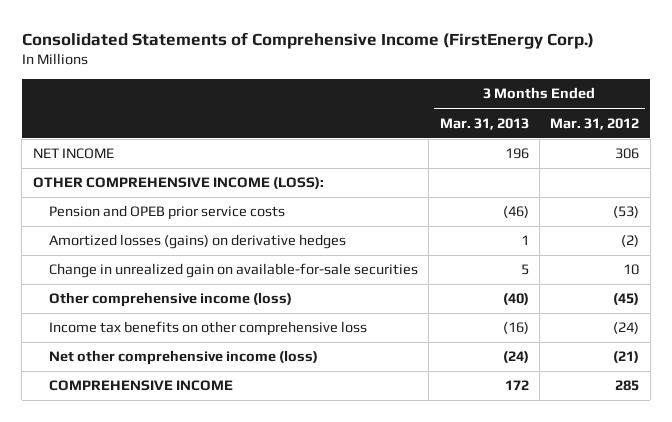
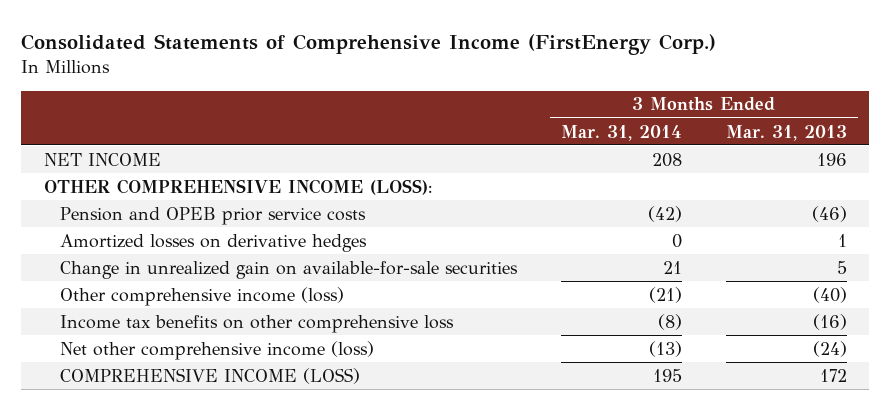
[550,117,640,130] Mar. 31, 2012 -> none
none -> [560,124,682,141] Mar. 31, 2014
[49,234,347,250] Amortized losses (gains) on derivative hedges -> [59,233,367,252] Amortized losses on derivative hedges
[49,380,234,392] COMPREHENSIVE INCOME -> [59,367,360,384] COMPREHENSIVE INCOME (LOSS)

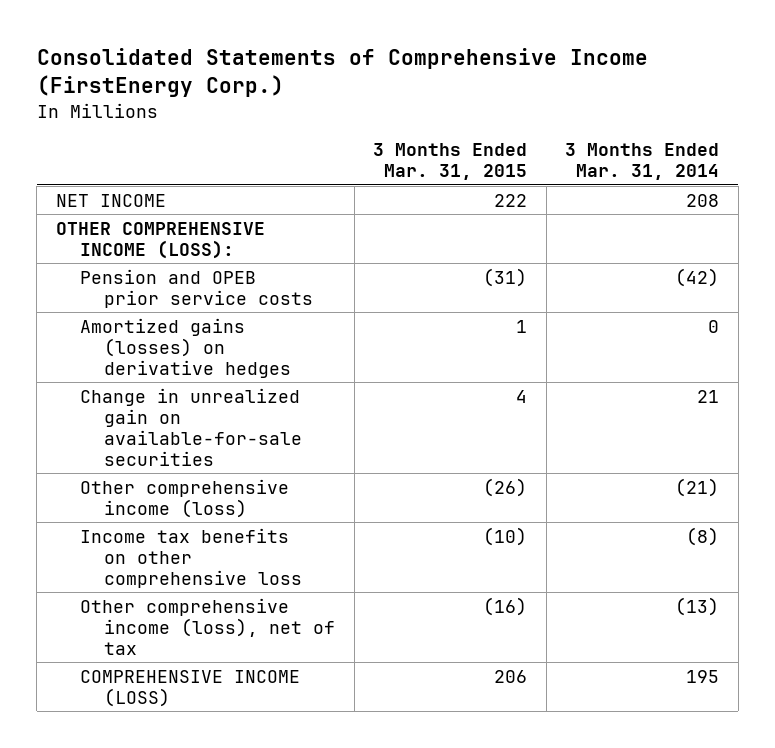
[725,124,847,141] Mar. 31, 2013 -> none
none -> [373,143,528,181] 3 Months Ended Mar. 31, 2015
[59,233,367,252] Amortized losses on derivative hedges -> [80,317,292,378] Amortized gains (losses) on derivative hedges
[59,340,374,360] Net other comprehensive income (loss) -> [80,597,336,655] Other comprehensive income (loss), net of tax

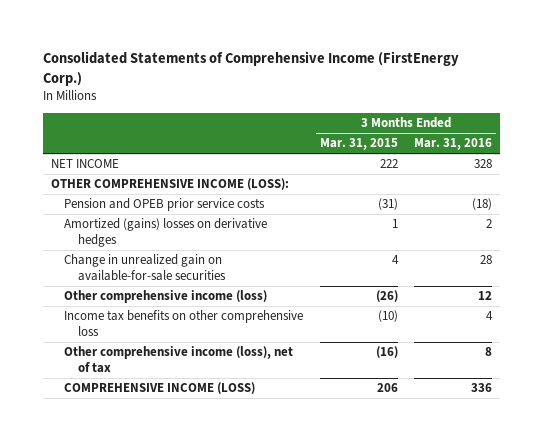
[565,143,720,181] 3 Months Ended Mar. 31, 2014 -> none
none -> [414,138,493,151] Mar. 31, 2016
[80,317,292,378] Amortized gains (losses) on derivative hedges -> [64,218,268,247] Amortized (gains) losses on derivative hedges

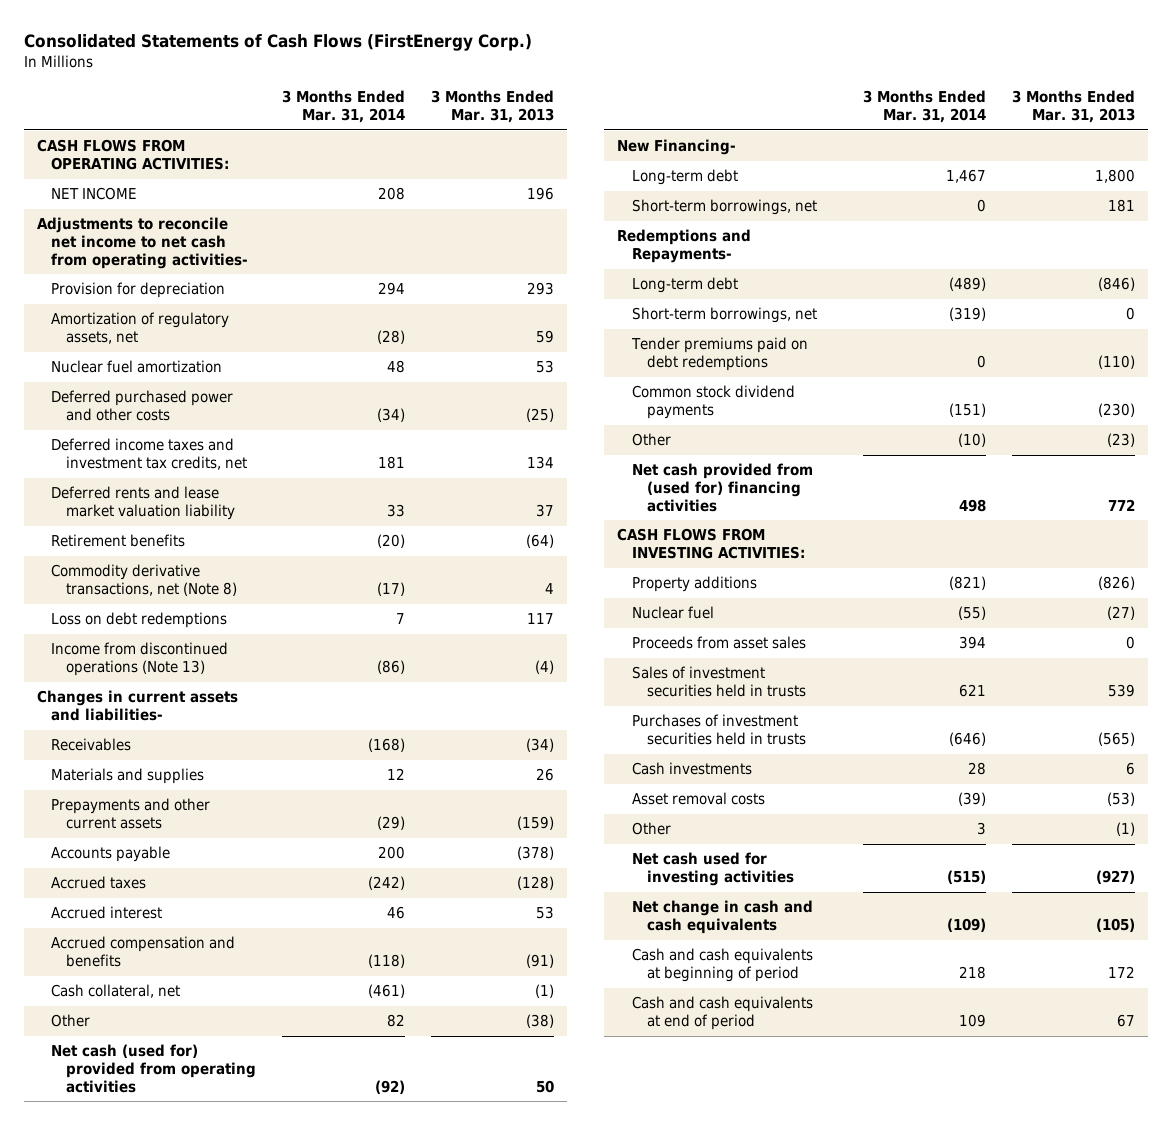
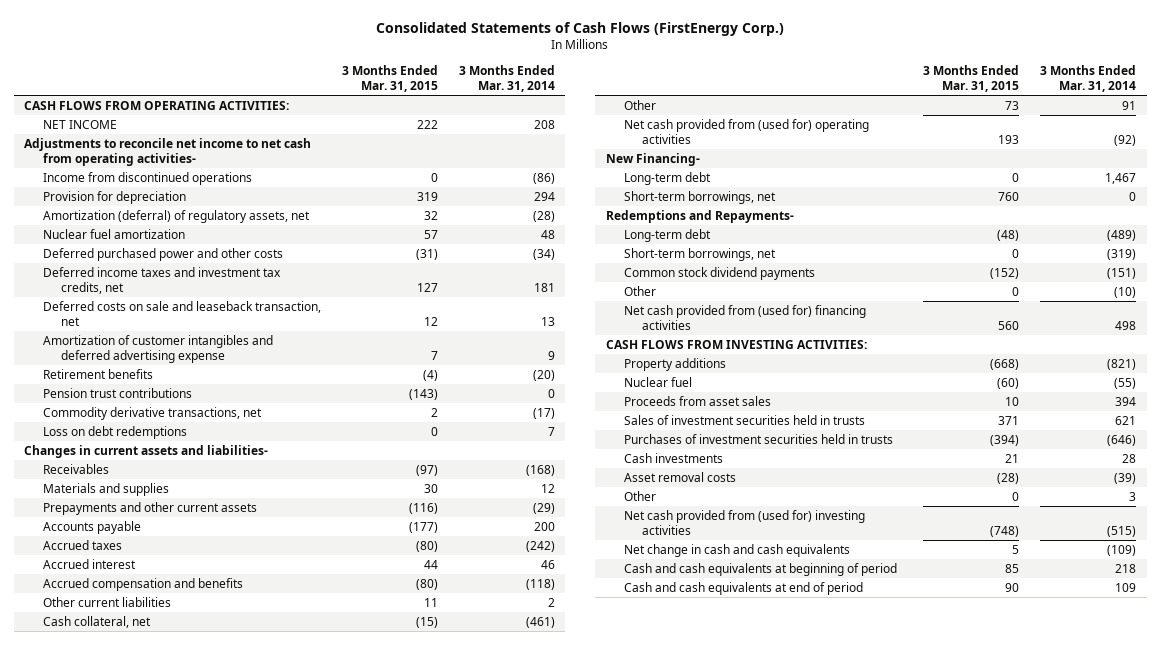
[431,90,555,124] 3 Months Ended Mar. 31, 2013 -> none
none -> [341,65,438,93] 3 Months Ended Mar. 31, 2015
none -> [42,171,252,185] Income from discontinued operations
[51,312,230,345] Amortization of regulatory assets, net -> [42,209,310,223] Amortization (deferral) of regulatory assets, net
[51,486,236,521] Deferred rents and lease market valuation liability -> none
none -> [42,300,321,327] Deferred costs on sale and leaseback transaction, net
none -> [42,334,273,364] Amortization of customer intangibles and deferred advertising expense
none -> [42,387,192,398] Pension trust contributions
[51,564,238,597] Commodity derivative transactions, net (Note 8) -> [42,406,262,420] Commodity derivative transactions, net
[51,642,229,677] Income from discontinued operations (Note 13) -> none
none -> [42,596,171,607] Other current liabilities
[387,1014,406,1028] 82 -> [1122,100,1137,110] 91
[51,1044,257,1094] Net cash (used for) provided from operating activities -> [624,118,870,145] Net cash provided from (used for) operating activities
[631,337,809,372] Tender premiums paid on debt redemptions -> none
[632,852,795,887] Net cash used for investing activities -> [624,509,866,536] Net cash provided from (used for) investing activities

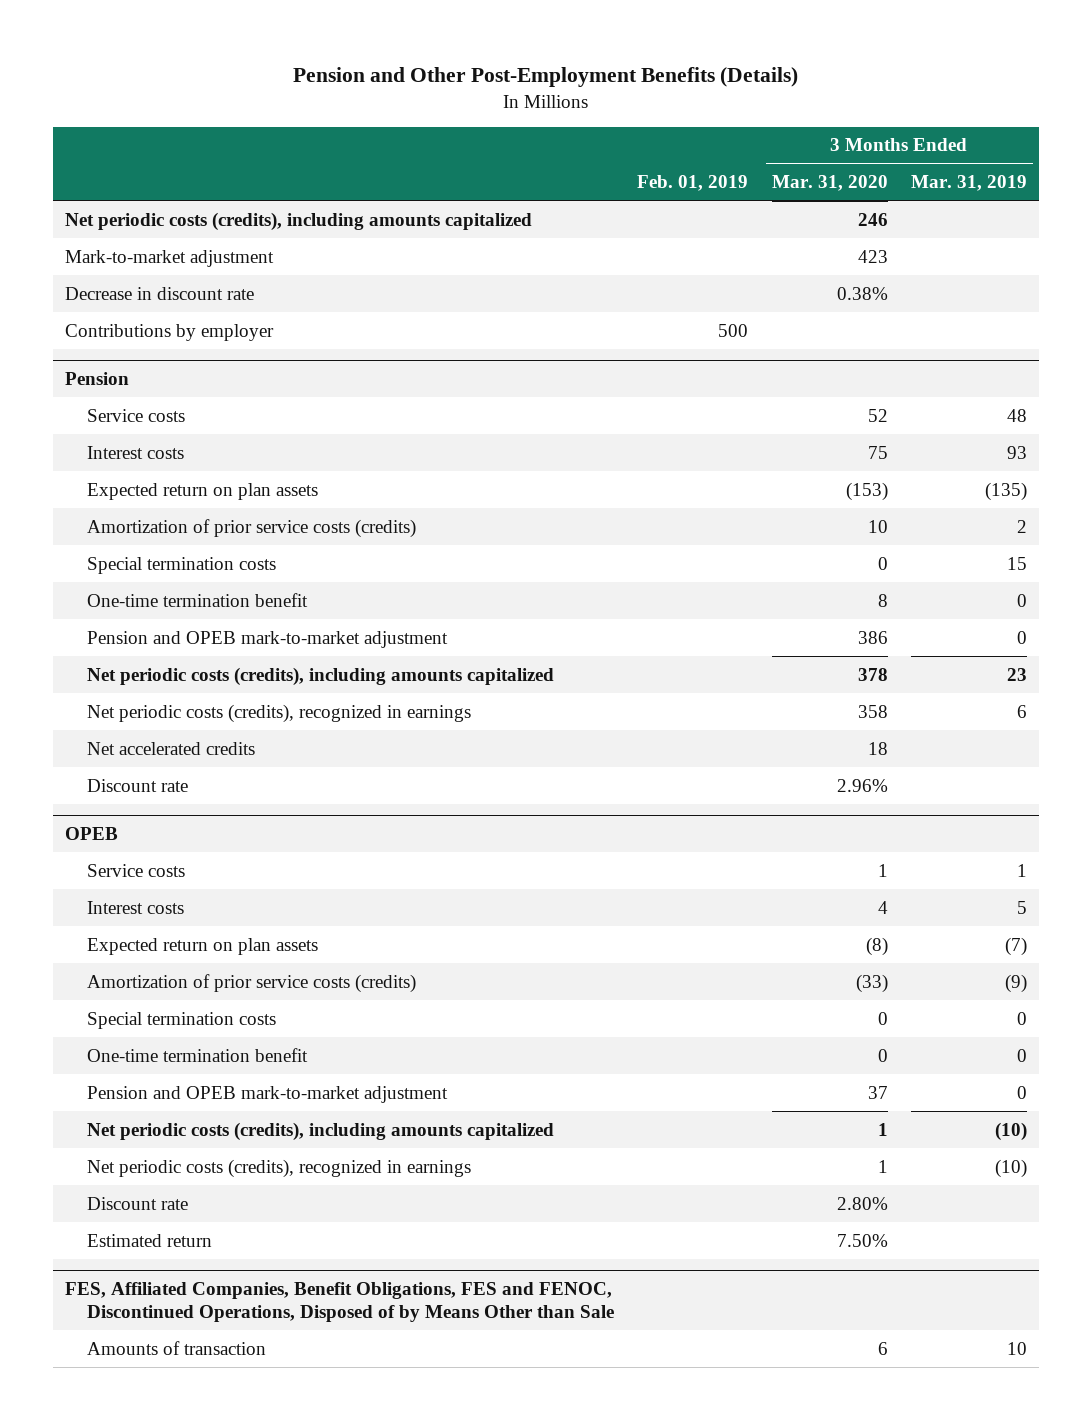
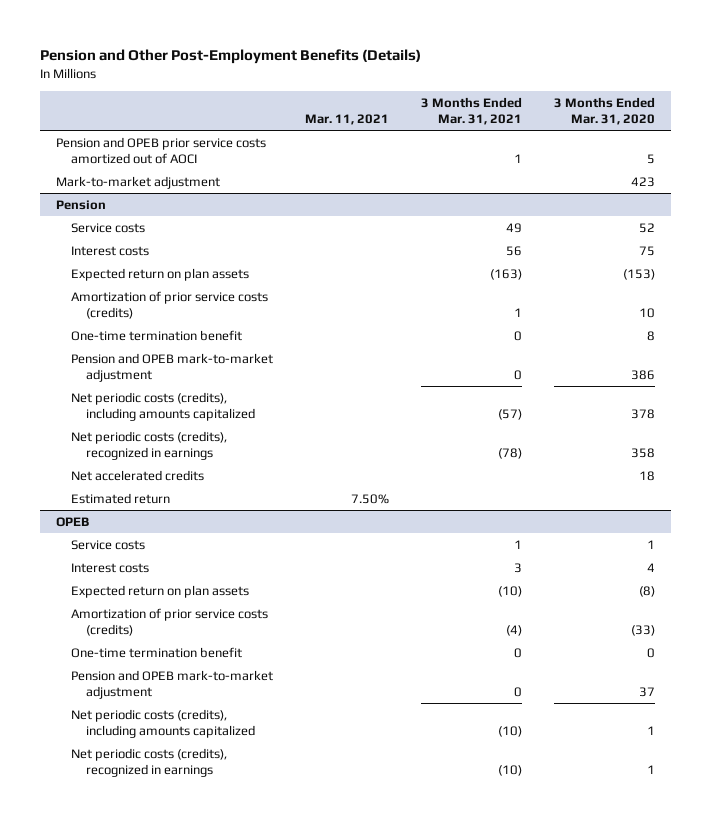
[637,174,749,191] Feb. 01, 2019 -> none
[911,174,1028,191] Mar. 31, 2019 -> none
none -> [304,114,389,126] Mar. 11, 2021
none -> [420,96,522,126] 3 Months Ended Mar. 31, 2021
[64,211,532,231] Net periodic costs (credits), including amounts capitalized -> none
none -> [55,136,266,165] Pension and OPEB prior service costs amortized out of AOCI
[64,286,254,300] Decrease in discount rate -> none
[64,323,274,341] Contributions by employer -> none
[86,556,276,574] Special termination costs -> none
[86,778,188,792] Discount rate -> none
none -> [70,492,170,504] Estimated return
[86,1011,276,1029] Special termination costs -> none
[86,1196,188,1210] Discount rate -> none
[86,1233,212,1247] Estimated return -> none
[64,1281,614,1322] FES, Affiliated Companies, Benefit Obligations, FES and FENOC, Discontinued Operations, Disposed of by Means Other than Sale -> none
[86,1340,266,1355] Amounts of transaction -> none

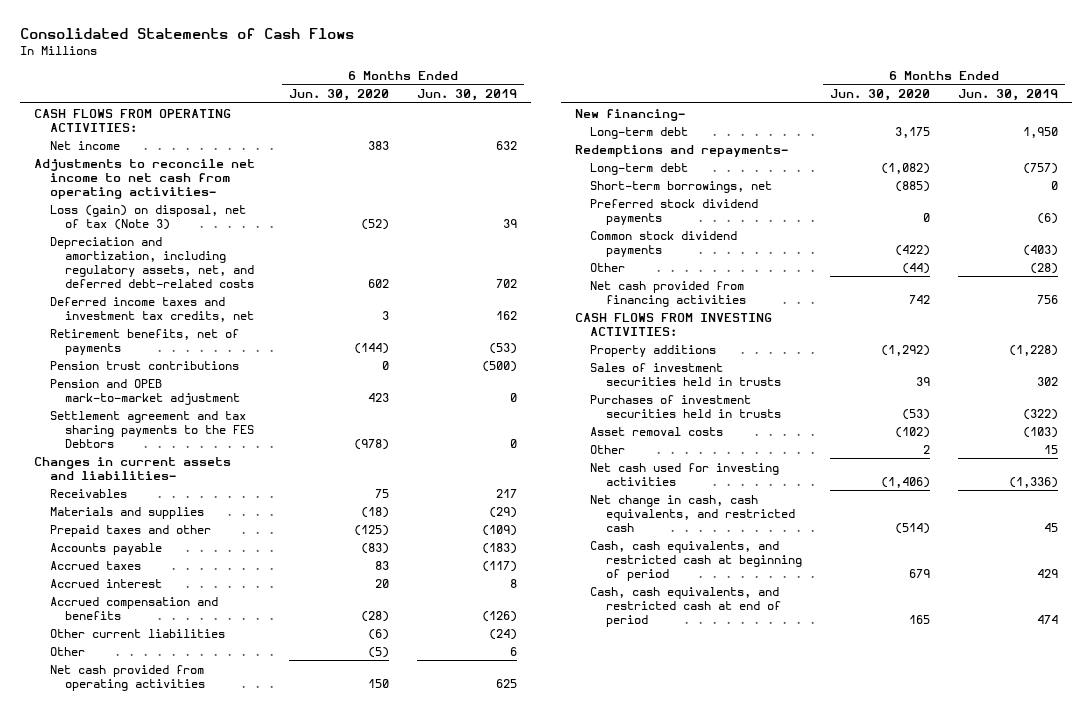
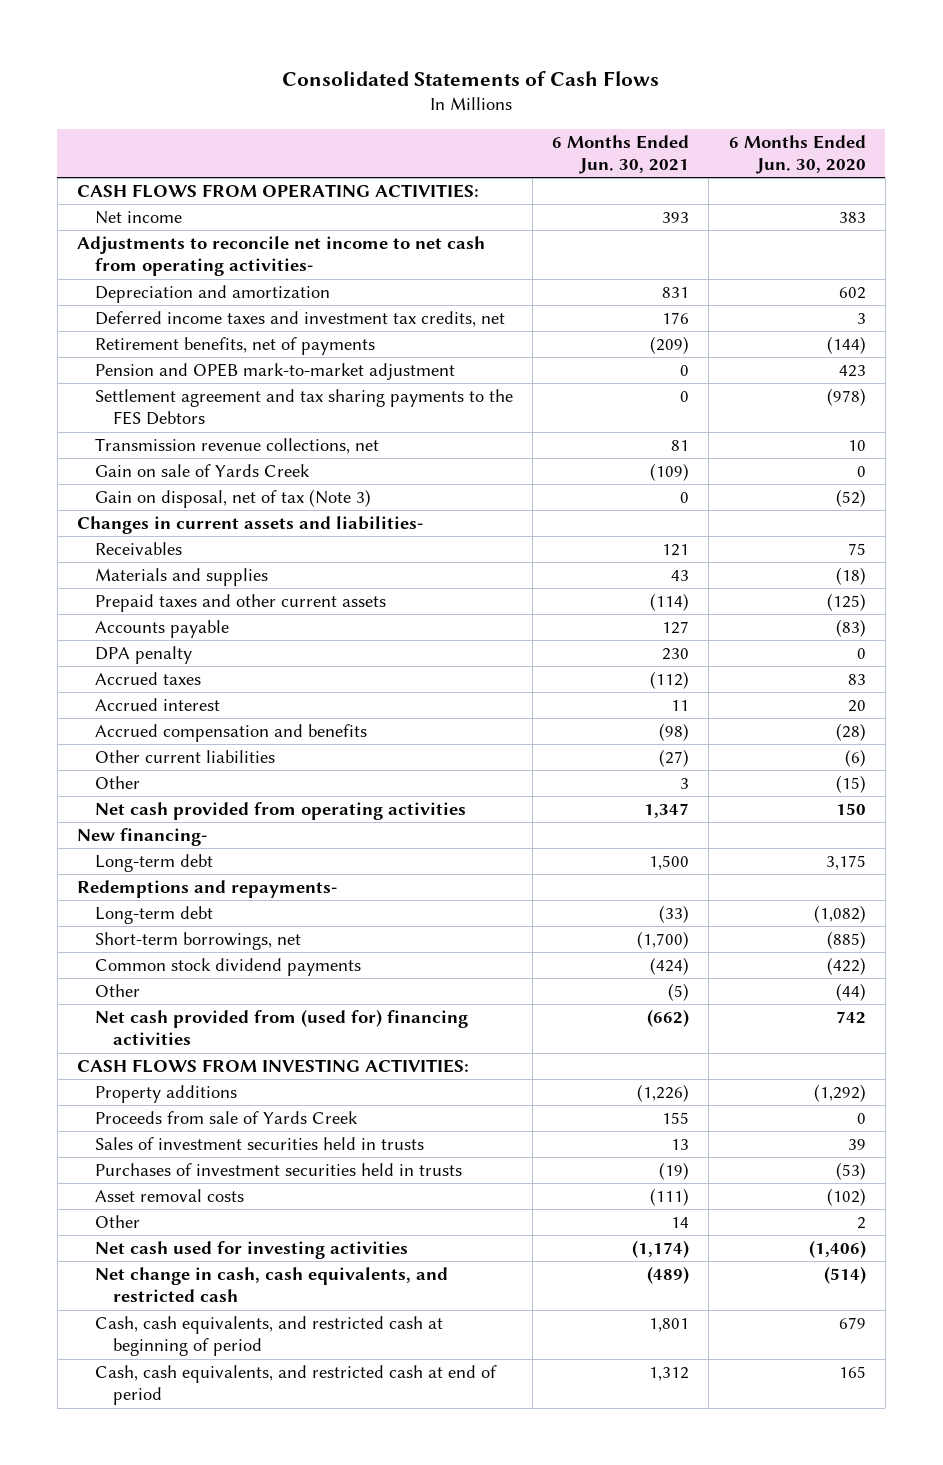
[416,89,517,102] Jun. 30, 2019 -> none
none -> [552,134,690,174] 6 Months Ended Jun. 30, 2021
[49,204,246,230] Loss (gain) on disposal, net of tax (Note 3) -> none
[49,236,255,288] Depreciation and amortization, including regulatory assets, net, and deferred debt-related costs -> [94,285,330,304] Depreciation and amortization
[49,360,239,370] Pension trust contributions -> none
none -> [94,438,379,455] Transmission revenue collections, net
none -> [94,464,310,478] Gain on sale of Yards Creek
none -> [94,489,371,509] Gain on disposal, net of tax (Note 3)
[49,524,211,537] Prepaid taxes and other -> [94,594,386,613] Prepaid taxes and other current assets
none -> [94,646,192,665] DPA penalty
[368,646,390,658] (5) -> [835,775,866,794] (15)
[590,198,759,225] Preferred stock dividend payments -> none
[590,280,747,307] Net cash provided from financing activities -> [94,1009,468,1046] Net cash provided from (used for) financing activities
none -> [94,1111,358,1125] Proceeds from sale of Yards Creek

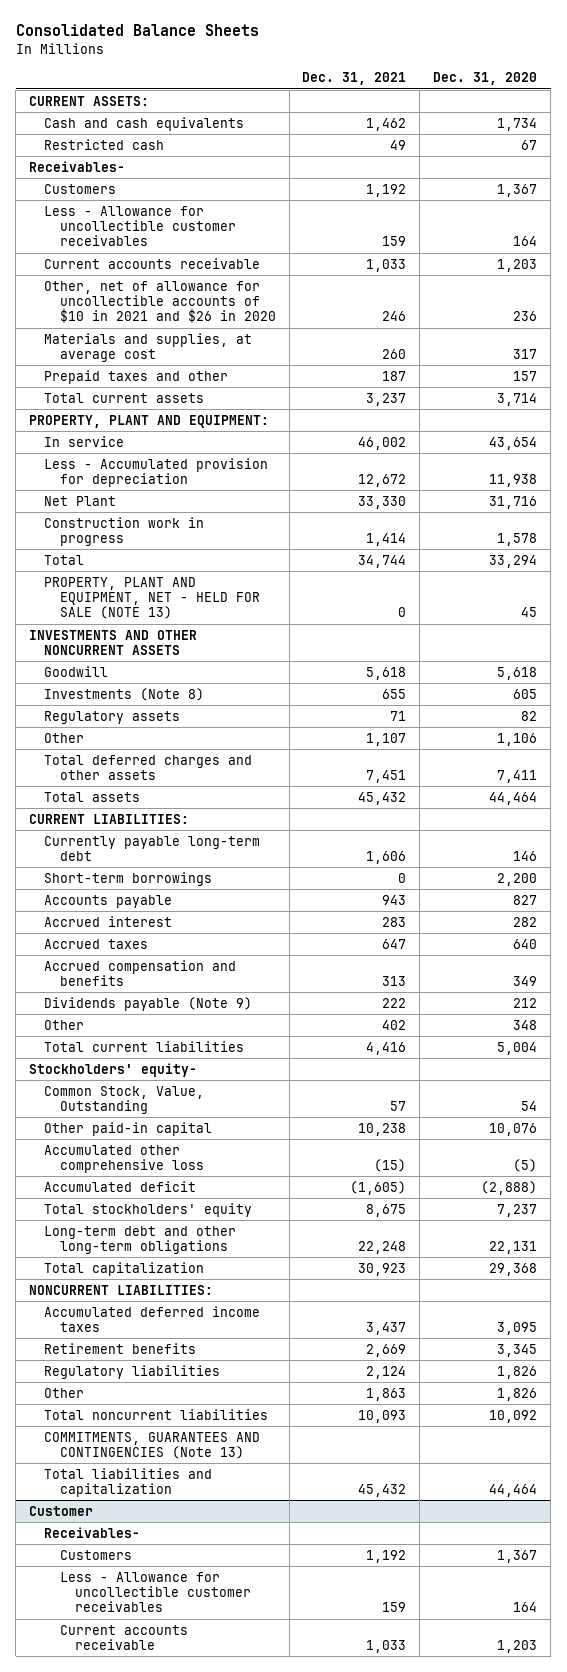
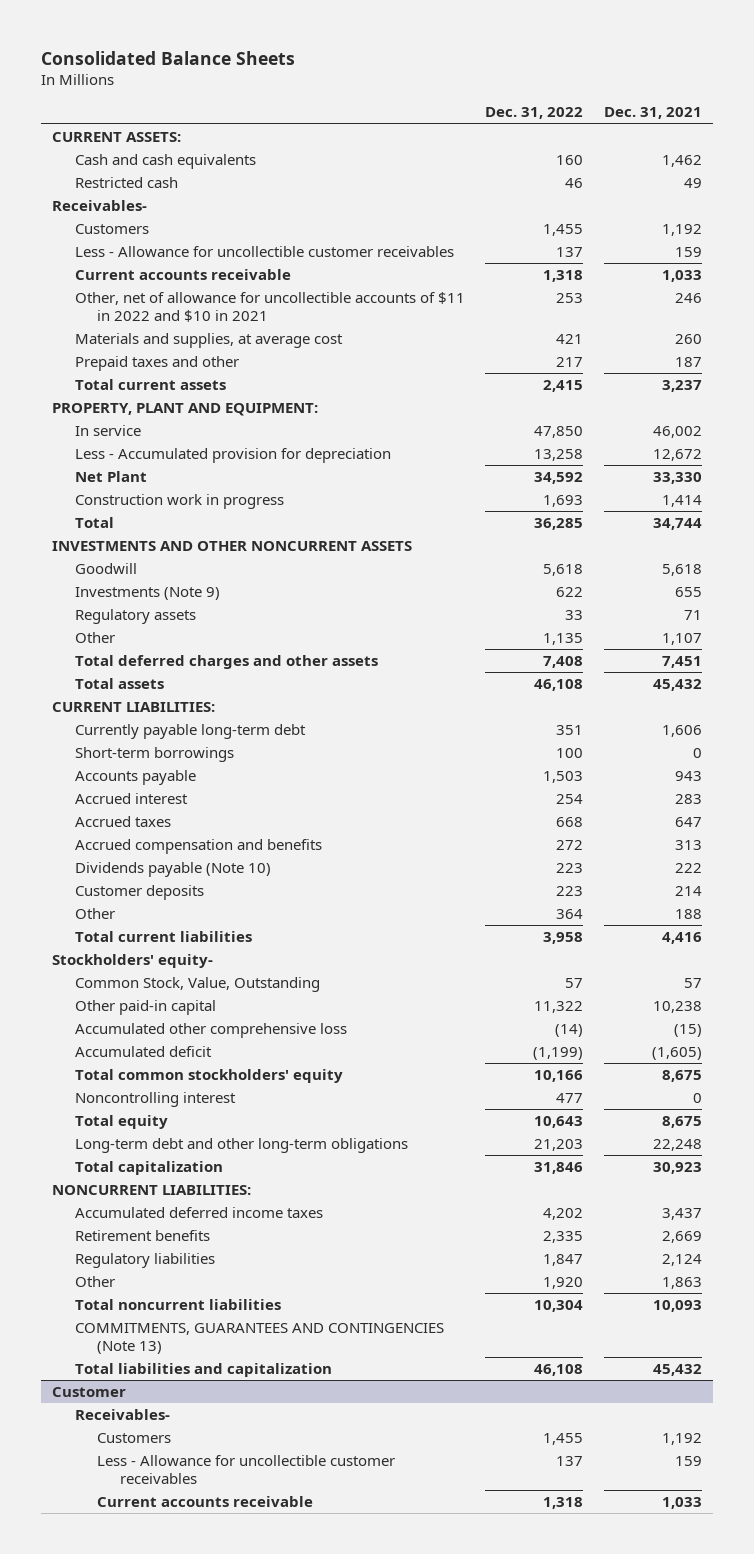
[433,72,538,86] Dec. 31, 2020 -> none
none -> [485,107,584,120] Dec. 31, 2022
[44,280,276,324] Other, net of allowance for uncollectible accounts of $10 in 2021 and $26 in 2020 -> [74,292,465,323] Other, net of allowance for uncollectible accounts of $11 in 2022 and $10 in 2021
[44,576,260,620] PROPERTY, PLANT AND EQUIPMENT, NET - HELD FOR SALE (NOTE 13) -> none
[44,687,205,701] Investments (Note 8) -> [74,587,220,601] Investments (Note 9)
[44,996,253,1011] Dividends payable (Note 9) -> [74,862,271,878] Dividends payable (Note 10)
none -> [74,885,204,901] Customer deposits
[382,1019,407,1030] 402 -> [675,909,703,920] 188
none -> [74,1069,343,1084] Total common stockholders' equity
none -> [74,1092,236,1108] Noncontrolling interest
[44,1202,253,1217] Total stockholders' equity -> [74,1115,168,1130] Total equity

